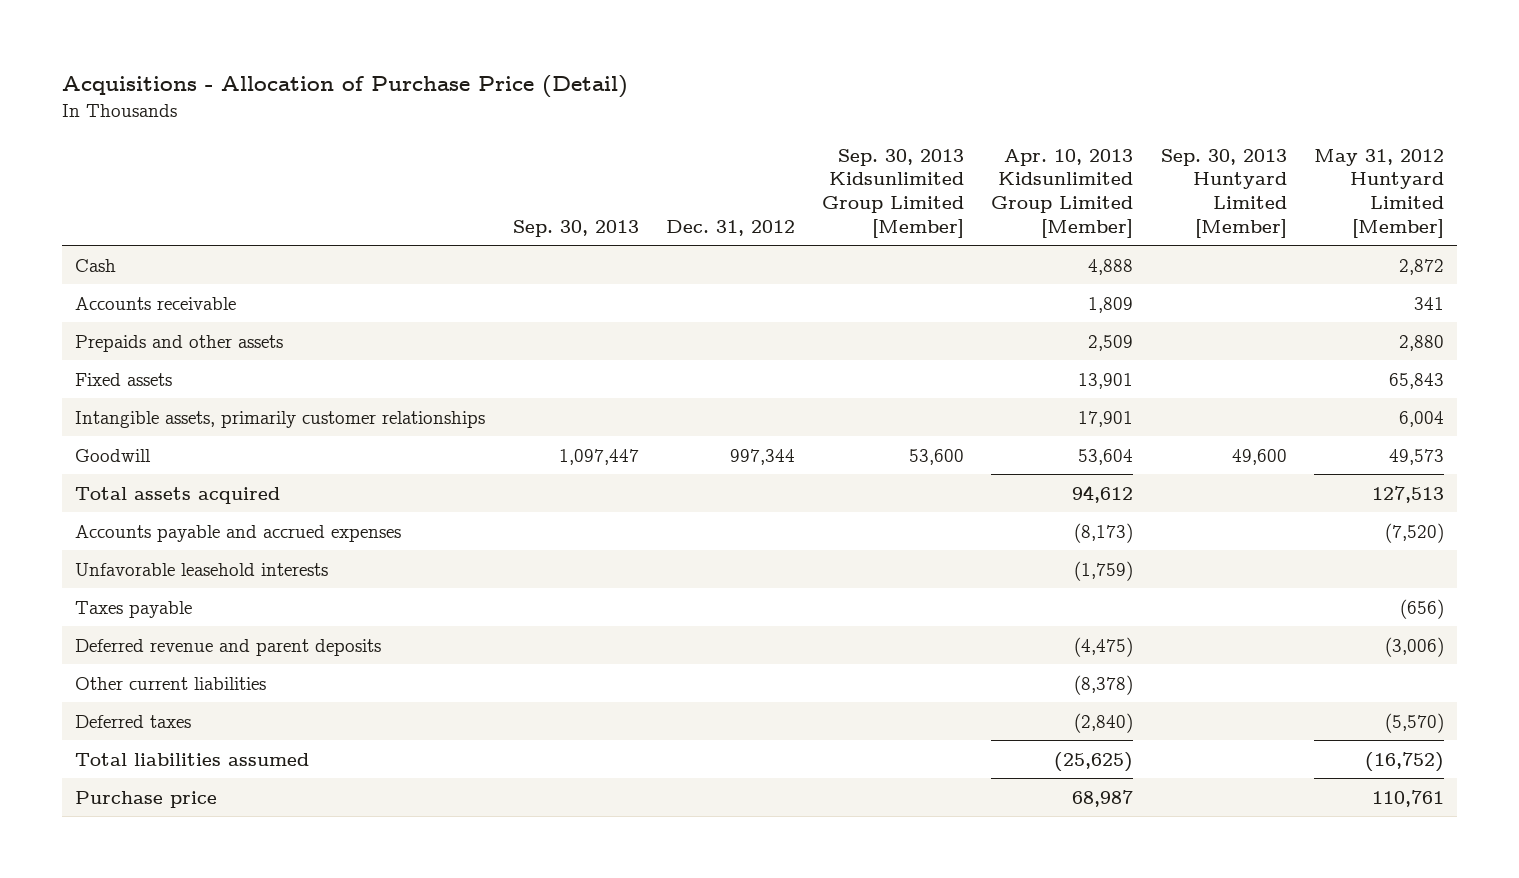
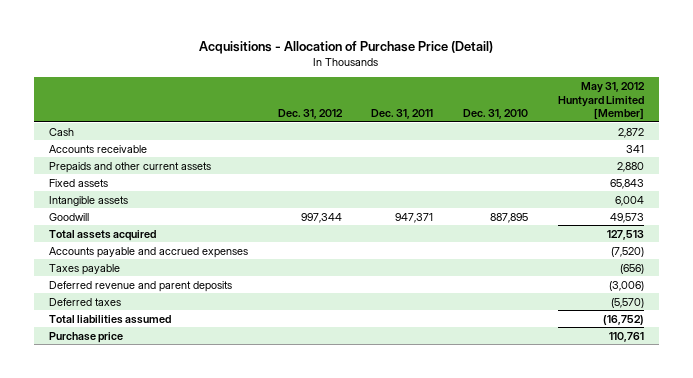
[512,219,639,237] Sep. 30, 2013 -> none
[822,148,965,238] Sep. 30, 2013 Kidsunlimited Group Limited [Member] -> none
[991,148,1134,238] Apr. 10, 2013 Kidsunlimited Group Limited [Member] -> none
[1160,148,1287,238] Sep. 30, 2013 Huntyard Limited [Member] -> none
none -> [371,109,434,120] Dec. 31, 2011
none -> [463,109,529,120] Dec. 31, 2010
[75,334,284,352] Prepaids and other assets -> [48,161,211,173] Prepaids and other current assets
[75,410,486,428] Intangible assets, primarily customer relationships -> [48,195,128,206] Intangible assets
[75,562,329,576] Unfavorable leasehold interests -> none
[75,676,267,690] Other current liabilities -> none

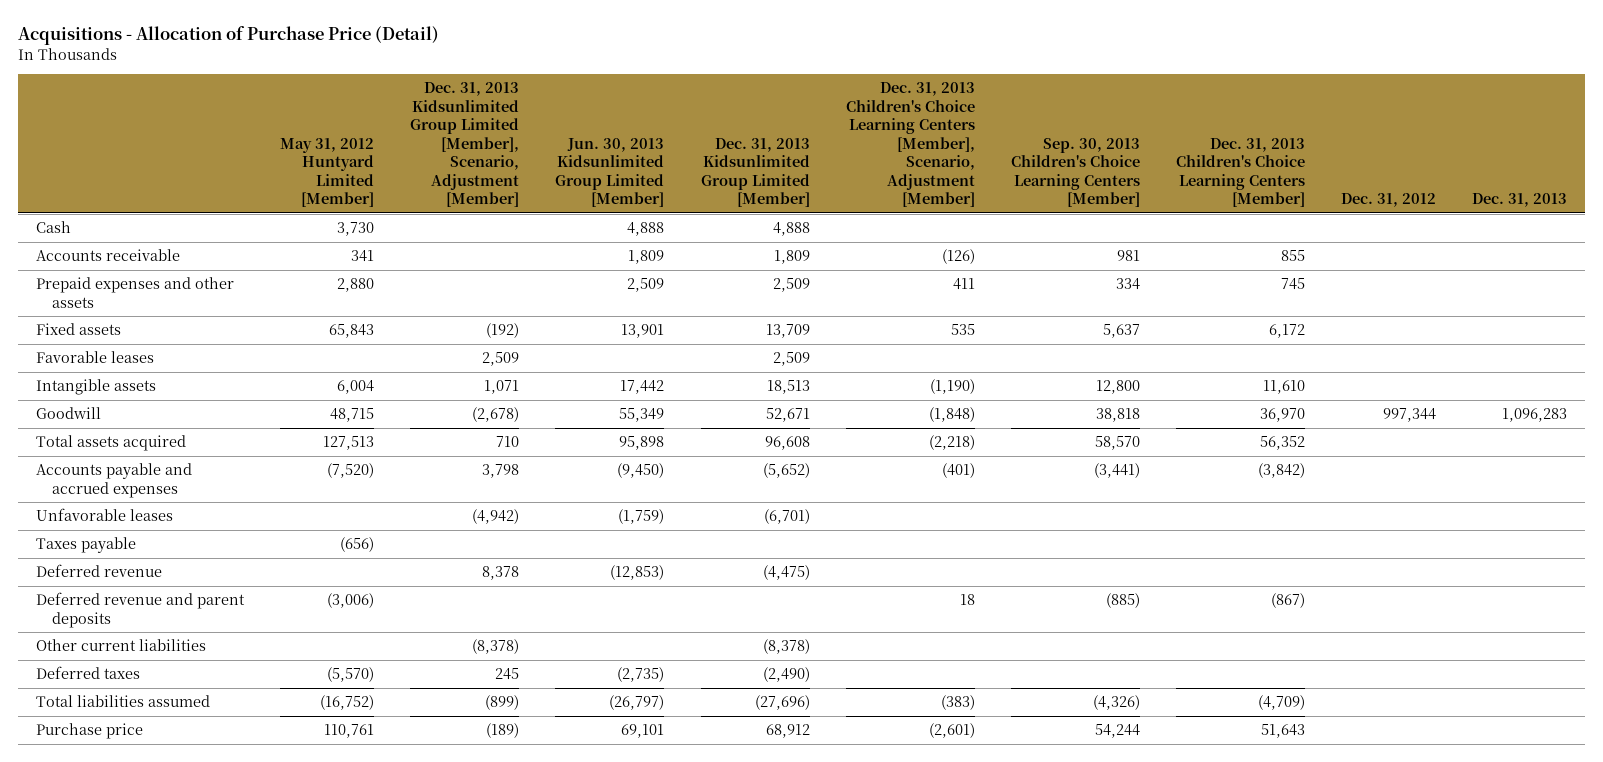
[371,109,434,120] Dec. 31, 2011 -> none
[463,109,529,120] Dec. 31, 2010 -> none
none -> [410,82,520,207] Dec. 31, 2013 Kidsunlimited Group Limited [Member], Scenario, Adjustment [Member]
none -> [555,137,665,207] Jun. 30, 2013 Kidsunlimited Group Limited [Member]
none -> [700,137,810,207] Dec. 31, 2013 Kidsunlimited Group Limited [Member]
none -> [845,82,975,207] Dec. 31, 2013 Children's Choice Learning Centers [Member], Scenario, Adjustment [Member]
none -> [1010,137,1140,207] Sep. 30, 2013 Children's Choice Learning Centers [Member]
none -> [1175,137,1305,207] Dec. 31, 2013 Children's Choice Learning Centers [Member]
none -> [1472,192,1568,207] Dec. 31, 2013
[618,127,645,138] 2,872 -> [337,222,375,237] 3,730
[48,161,211,173] Prepaids and other current assets -> [36,277,235,308] Prepaid expenses and other assets
none -> [36,351,155,364] Favorable leases
[610,212,645,223] 49,573 -> [330,408,375,423] 48,715
none -> [36,508,174,522] Unfavorable leases
none -> [36,564,163,578] Deferred revenue
none -> [36,639,207,652] Other current liabilities

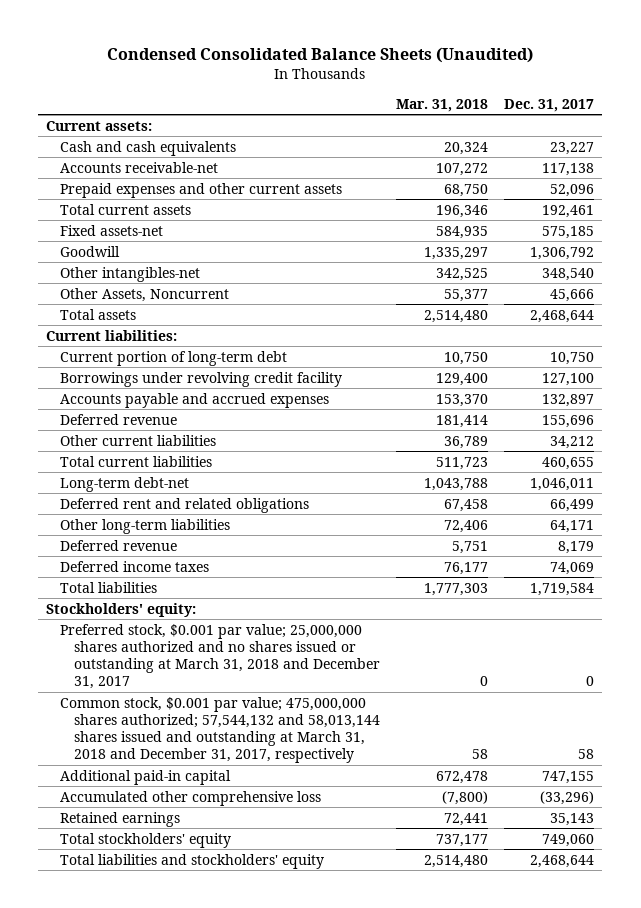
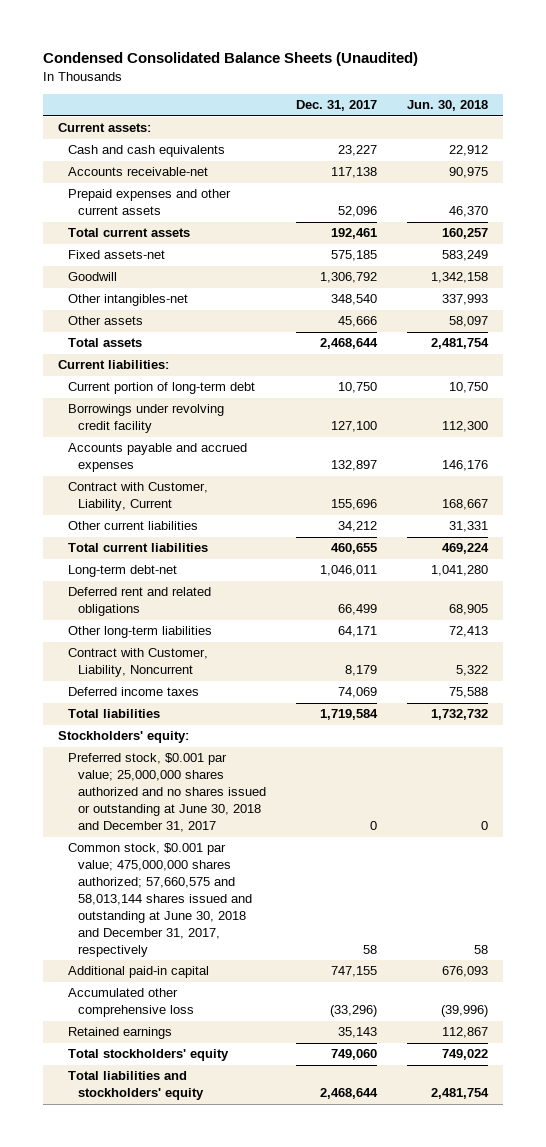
[395,98,488,112] Mar. 31, 2018 -> none
none -> [406,100,488,112] Jun. 30, 2018
[59,287,229,302] Other Assets, Noncurrent -> [67,316,143,326] Other assets
[59,413,177,425] Deferred revenue -> [67,482,208,512] Contract with Customer, Liability, Current
[59,539,177,551] Deferred revenue -> [67,648,208,678] Contract with Customer, Liability, Noncurrent
[59,623,380,690] Preferred stock, $0.001 par value; 25,000,000 shares authorized and no shares issued or outstanding at March 31, 2018 and December 31, 2017 -> [67,753,267,833] Preferred stock, $0.001 par value; 25,000,000 shares authorized and no shares issued or outstanding at June 30, 2018 and December 31, 2017
[59,696,380,764] Common stock, $0.001 par value; 475,000,000 shares authorized; 57,544,132 and 58,013,144 shares issued and outstanding at March 31, 2018 and December 31, 2017, respectively -> [67,843,253,958] Common stock, $0.001 par value; 475,000,000 shares authorized; 57,660,575 and 58,013,144 shares issued and outstanding at June 30, 2018 and December 31, 2017, respectively

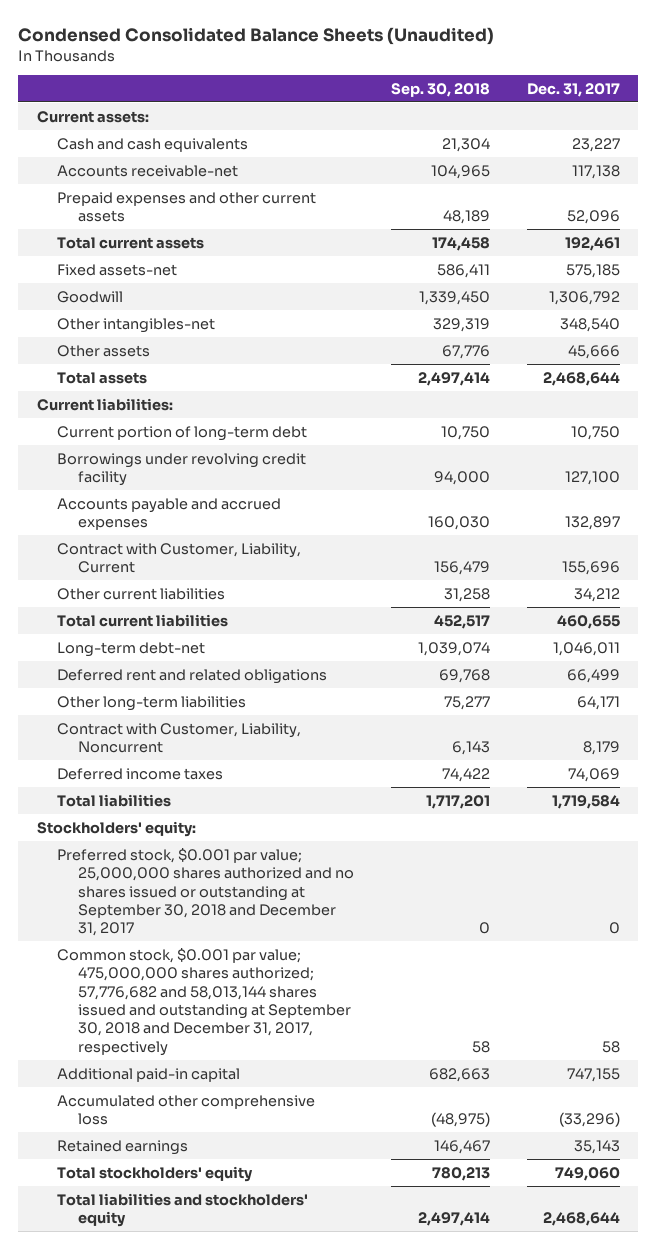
[406,100,488,112] Jun. 30, 2018 -> none
none -> [391,83,491,98] Sep. 30, 2018
[67,753,267,833] Preferred stock, $0.001 par value; 25,000,000 shares authorized and no shares issued or outstanding at June 30, 2018 and December 31, 2017 -> [57,847,355,937] Preferred stock, $0.001 par value; 25,000,000 shares authorized and no shares issued or outstanding at September 30, 2018 and December 31, 2017
[67,843,253,958] Common stock, $0.001 par value; 475,000,000 shares authorized; 57,660,575 and 58,013,144 shares issued and outstanding at June 30, 2018 and December 31, 2017, respectively -> [57,947,352,1056] Common stock, $0.001 par value; 475,000,000 shares authorized; 57,776,682 and 58,013,144 shares issued and outstanding at September 30, 2018 and December 31, 2017, respectively

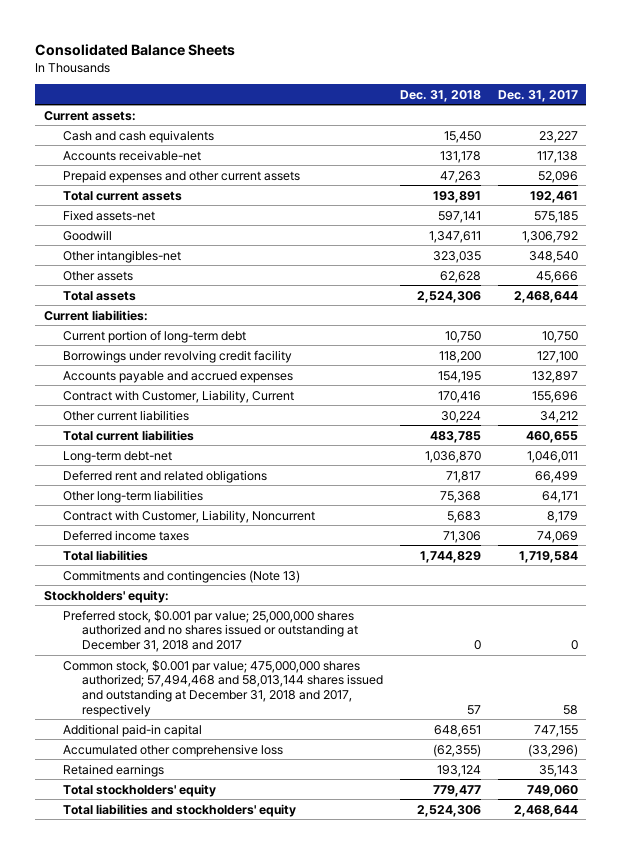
[18,27,495,46] Condensed Consolidated Balance Sheets (Unaudited) -> [35,43,236,56] Consolidated Balance Sheets
[391,83,491,98] Sep. 30, 2018 -> none
none -> [399,89,481,102] Dec. 31, 2018
none -> [62,569,300,583] Commitments and contingencies (Note 13)
[57,847,355,937] Preferred stock, $0.001 par value; 25,000,000 shares authorized and no shares issued or outstanding at September 30, 2018 and December 31, 2017 -> [62,609,359,652] Preferred stock, $0.001 par value; 25,000,000 shares authorized and no shares issued or outstanding at December 31, 2018 and 2017
[57,947,352,1056] Common stock, $0.001 par value; 475,000,000 shares authorized; 57,776,682 and 58,013,144 shares issued and outstanding at September 30, 2018 and December 31, 2017, respectively -> [62,659,384,717] Common stock, $0.001 par value; 475,000,000 shares authorized; 57,494,468 and 58,013,144 shares issued and outstanding at December 31, 2018 and 2017, respectively

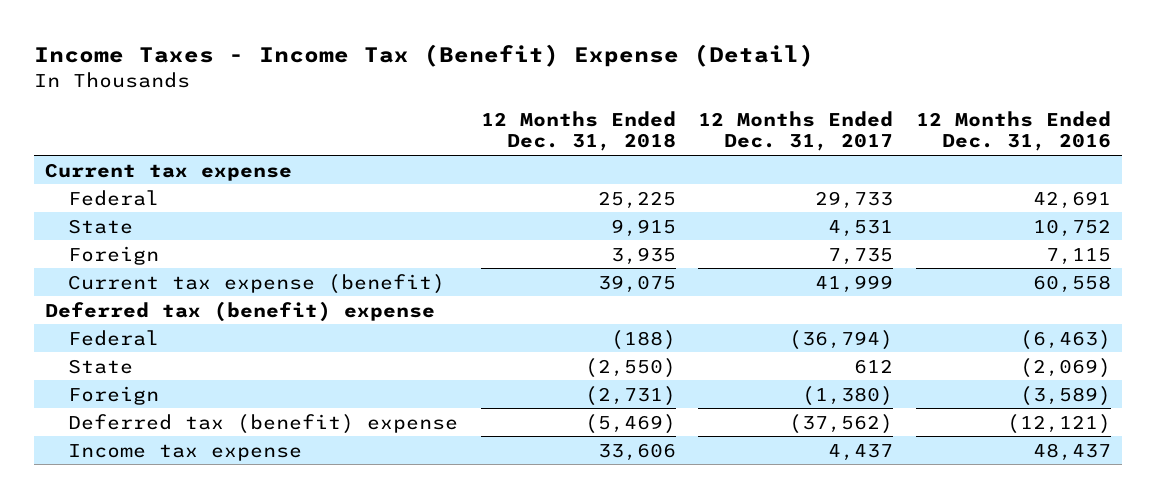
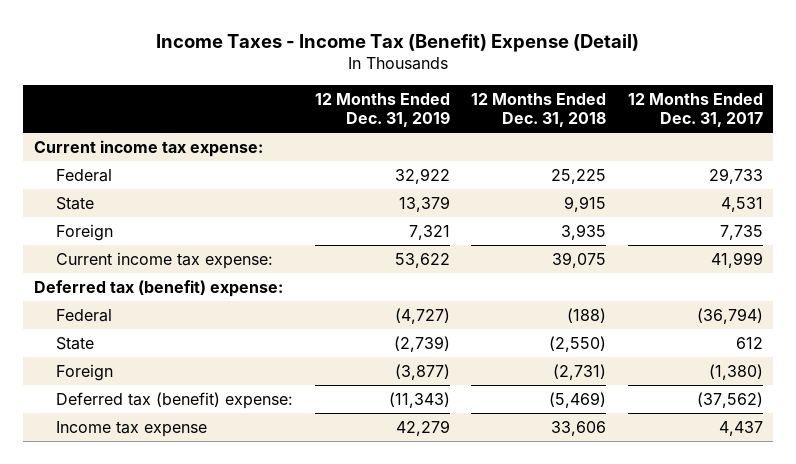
[915,110,1111,152] 12 Months Ended Dec. 31, 2016 -> none
none -> [314,92,450,127] 12 Months Ended Dec. 31, 2019
[44,162,292,181] Current tax expense -> [33,139,263,157] Current income tax expense:
[68,273,446,294] Current tax expense (benefit) -> [56,251,274,269] Current income tax expense:
[44,300,435,322] Deferred tax (benefit) expense -> [33,279,283,297] Deferred tax (benefit) expense:
[68,413,459,434] Deferred tax (benefit) expense -> [56,391,294,409] Deferred tax (benefit) expense:

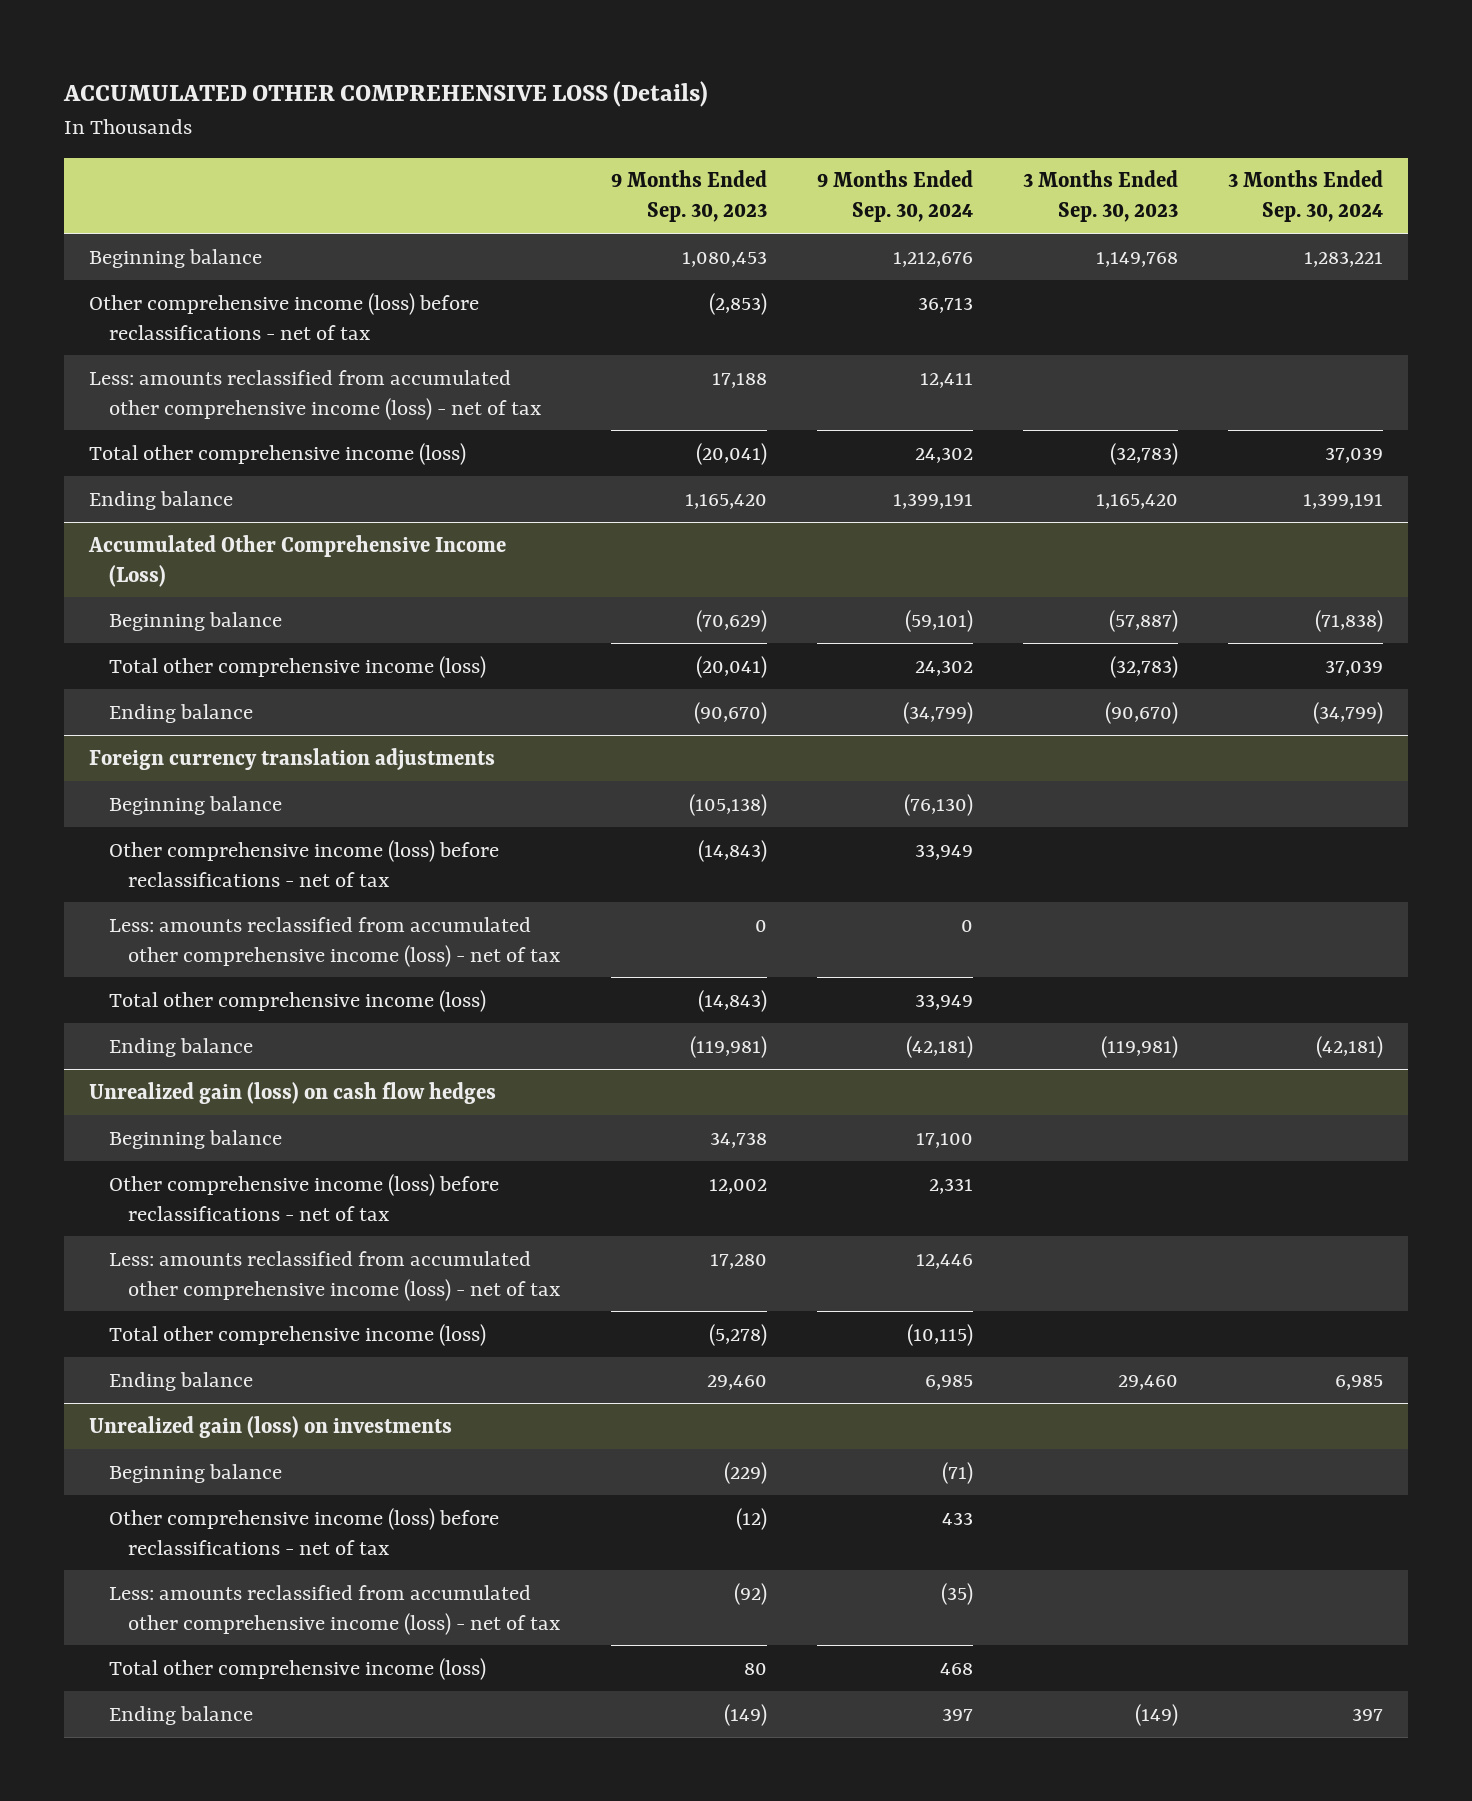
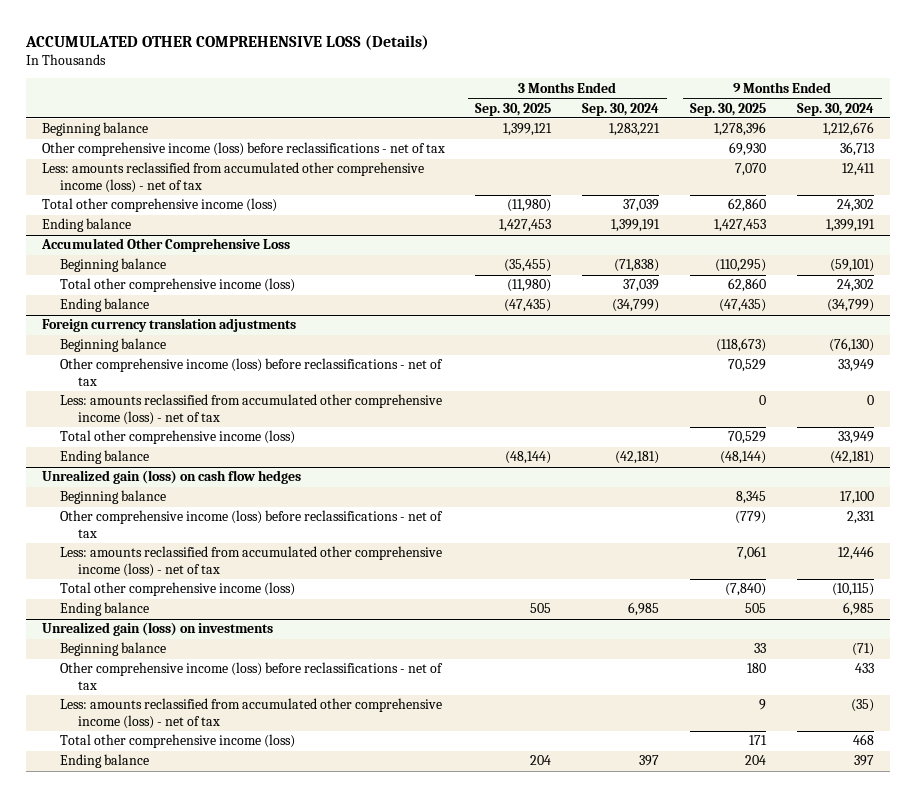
[610,170,767,223] 9 Months Ended Sep. 30, 2023 -> none
[1023,170,1179,223] 3 Months Ended Sep. 30, 2023 -> none
none -> [475,102,552,116] Sep. 30, 2025
none -> [690,102,767,116] Sep. 30, 2025
[87,534,506,587] Accumulated Other Comprehensive Income (Loss) -> [40,238,290,253] Accumulated Other Comprehensive Loss

